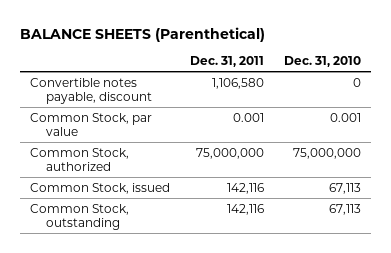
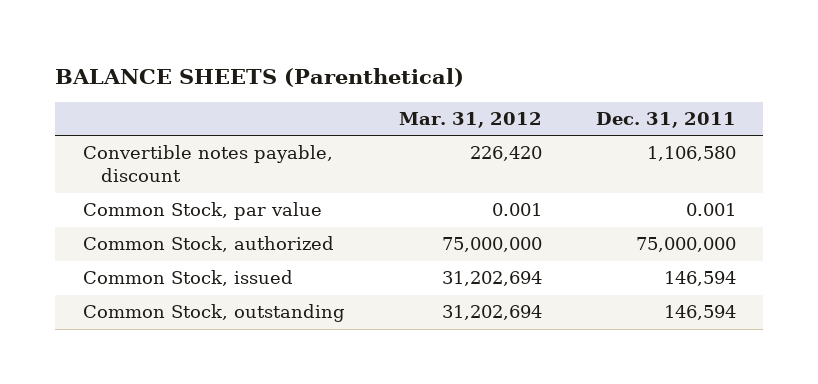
[284,56,362,68] Dec. 31, 2010 -> none
none -> [398,112,542,129] Mar. 31, 2012
[227,182,265,194] 142,116 -> [663,271,736,287] 146,594
[227,203,265,215] 142,116 -> [663,305,736,321] 146,594

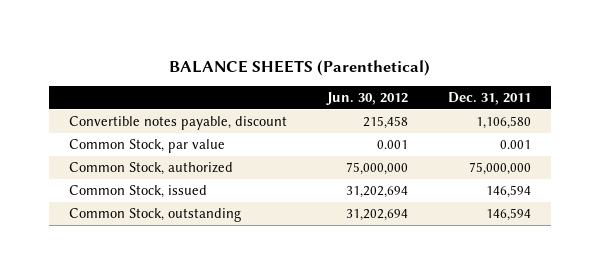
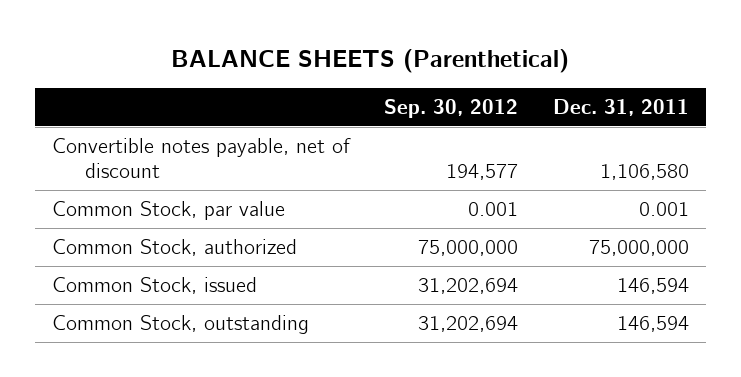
[326,92,409,106] Jun. 30, 2012 -> none
none -> [384,98,519,118] Sep. 30, 2012
[69,116,288,131] Convertible notes payable, discount -> [52,138,352,179] Convertible notes payable, net of discount

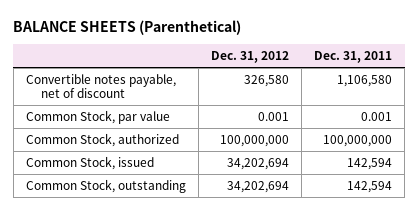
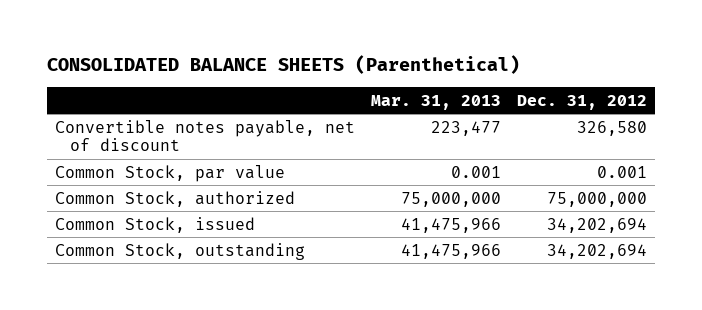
[13,20,242,36] BALANCE SHEETS (Parenthetical) -> [46,55,520,75] CONSOLIDATED BALANCE SHEETS (Parenthetical)
[313,51,392,64] Dec. 31, 2011 -> none
none -> [370,94,501,110] Mar. 31, 2013
[219,134,289,147] 100,000,000 -> [547,191,648,207] 75,000,000

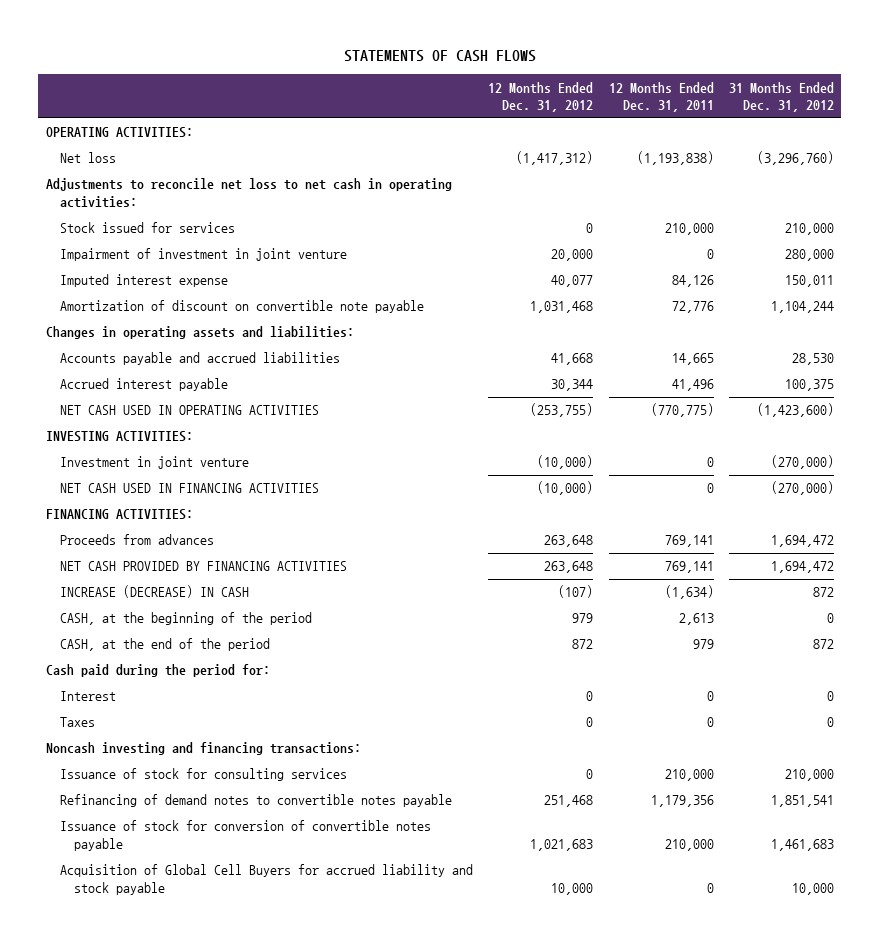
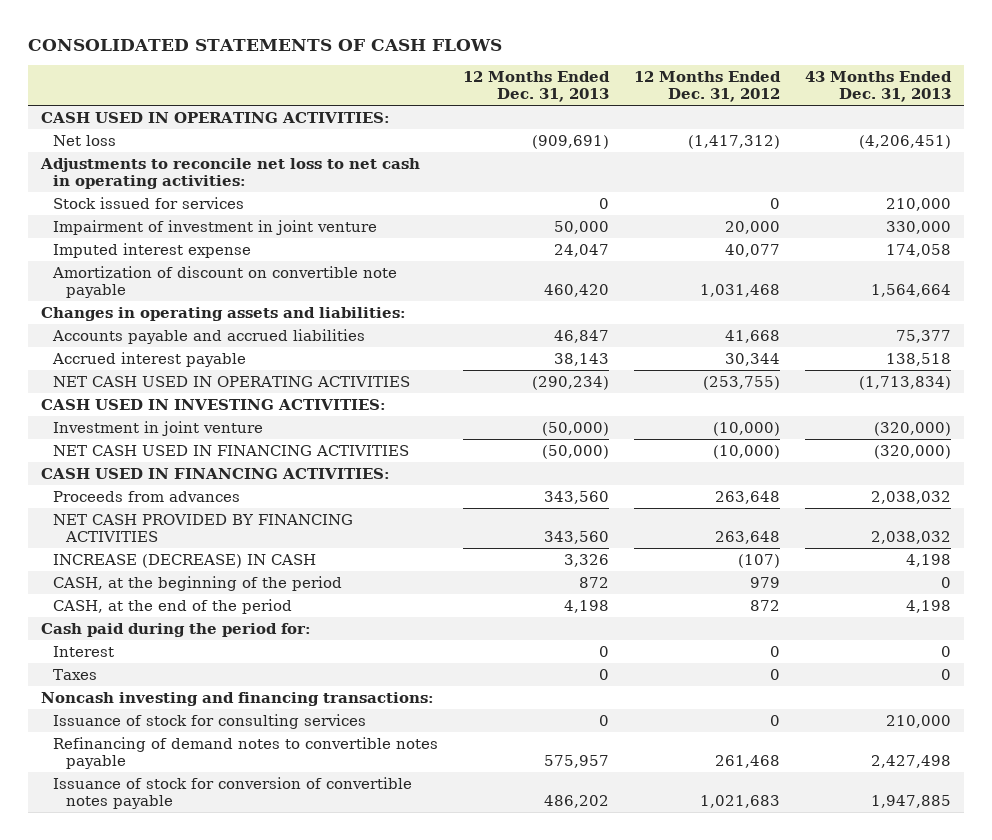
[343,50,536,63] STATEMENTS OF CASH FLOWS -> [28,38,503,51] CONSOLIDATED STATEMENTS OF CASH FLOWS
[608,81,714,113] 12 Months Ended Dec. 31, 2011 -> none
[728,81,834,113] 31 Months Ended Dec. 31, 2012 -> none
none -> [463,70,611,103] 12 Months Ended Dec. 31, 2013
none -> [805,70,953,103] 43 Months Ended Dec. 31, 2013
[46,127,194,139] OPERATING ACTIVITIES: -> none
none -> [40,111,390,123] CASH USED IN OPERATING ACTIVITIES:
[46,431,194,443] INVESTING ACTIVITIES: -> none
none -> [40,398,386,410] CASH USED IN INVESTING ACTIVITIES:
[46,509,194,521] FINANCING ACTIVITIES: -> none
none -> [40,467,390,479] CASH USED IN FINANCING ACTIVITIES:
[544,795,594,808] 251,468 -> [715,754,781,768] 261,468
[59,864,473,896] Acquisition of Global Cell Buyers for accrued liability and stock payable -> none

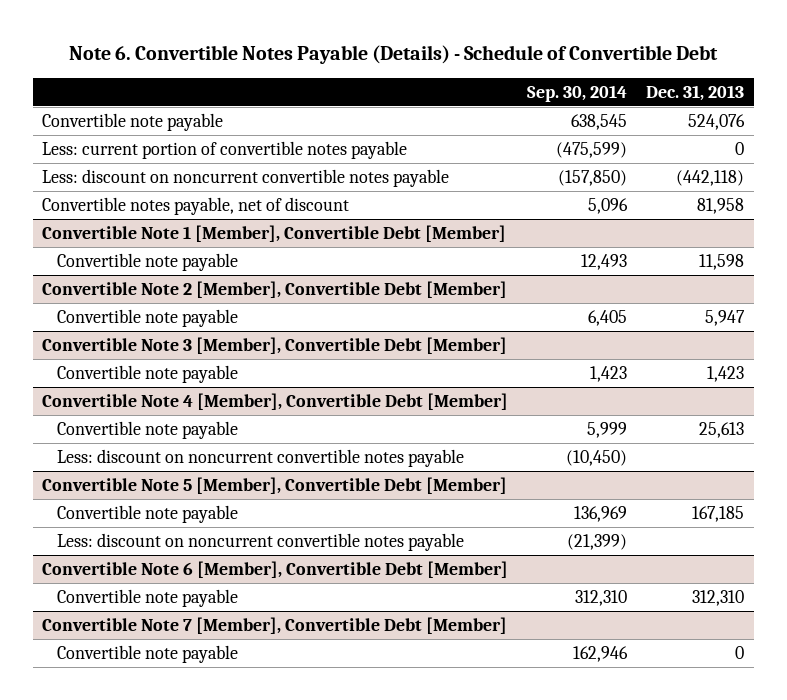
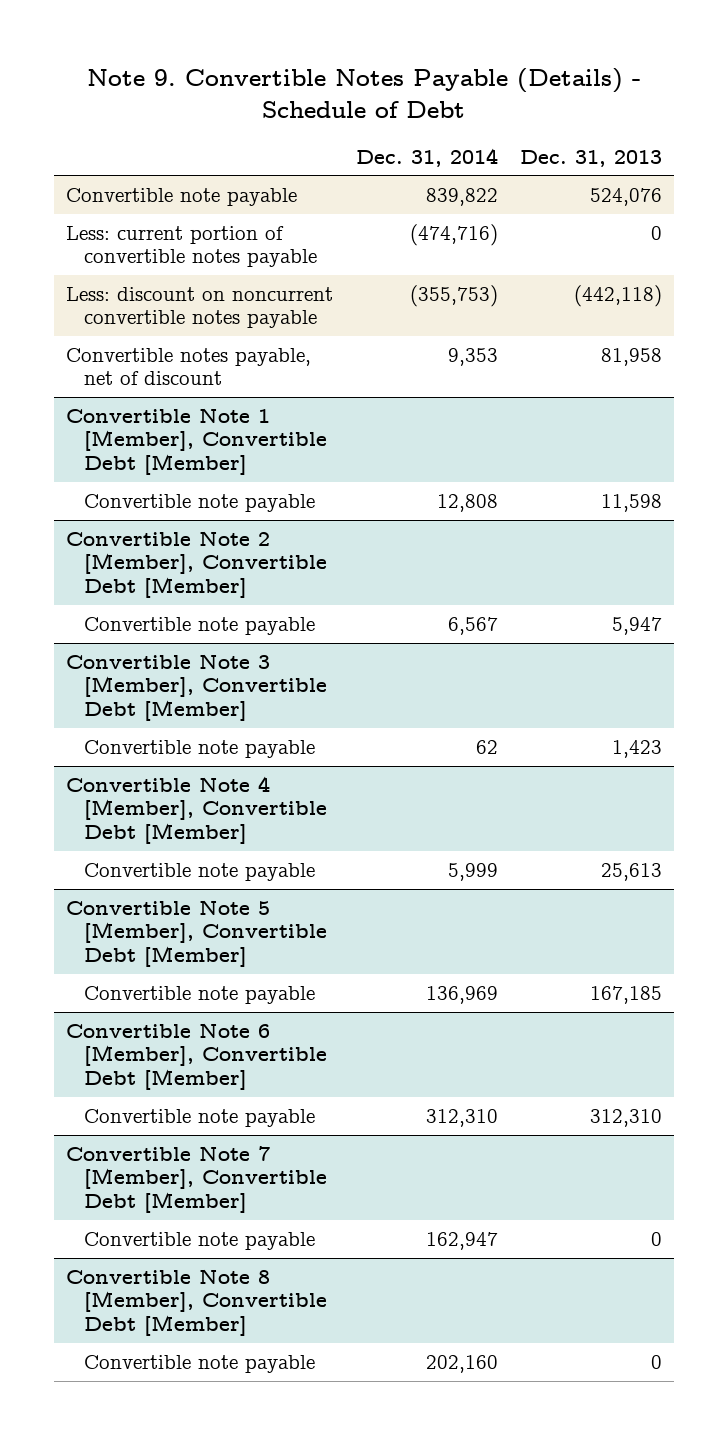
[69,45,719,65] Note 6. Convertible Notes Payable (Details) - Schedule of Convertible Debt -> [87,67,642,118] Note 9. Convertible Notes Payable (Details) - Schedule of Debt
[527,84,628,102] Sep. 30, 2014 -> none
none -> [355,147,498,167] Dec. 31, 2014
[57,448,465,467] Less: discount on noncurrent convertible notes payable -> none
[57,532,465,551] Less: discount on noncurrent convertible notes payable -> none
none -> [65,1268,328,1337] Convertible Note 8 [Member], Convertible Debt [Member]
none -> [84,1354,316,1373] Convertible note payable

